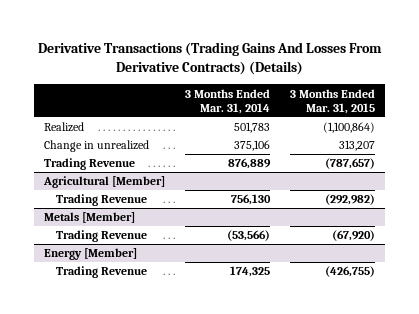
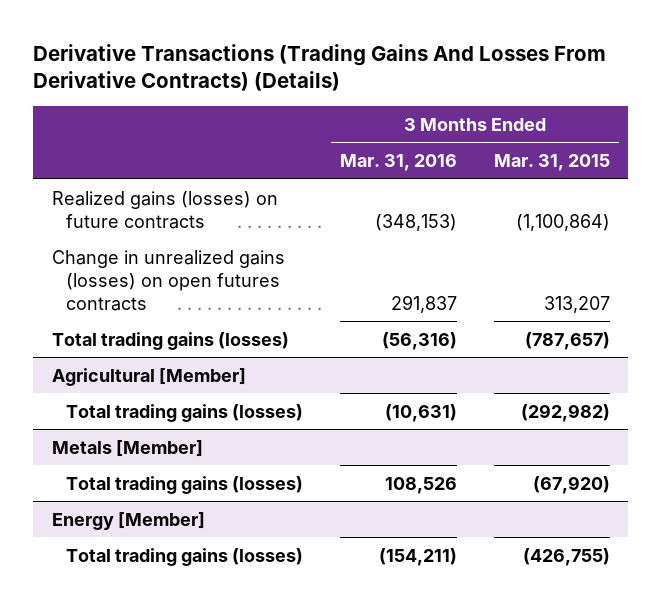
[185,88,271,114] 3 Months Ended Mar. 31, 2014 -> none
none -> [340,154,458,172] Mar. 31, 2016
[44,122,85,133] Realized -> [51,190,278,229] Realized gains (losses) on future contracts
[44,140,150,153] Change in unrealized -> [51,249,285,311] Change in unrealized gains (losses) on open futures contracts
[44,158,136,171] Trading Revenue -> [51,331,289,350] Total trading gains (losses)
[55,194,147,207] Trading Revenue -> [66,403,304,422] Total trading gains (losses)
[55,230,147,243] Trading Revenue -> [66,475,304,494] Total trading gains (losses)
[55,266,147,279] Trading Revenue -> [66,547,304,566] Total trading gains (losses)

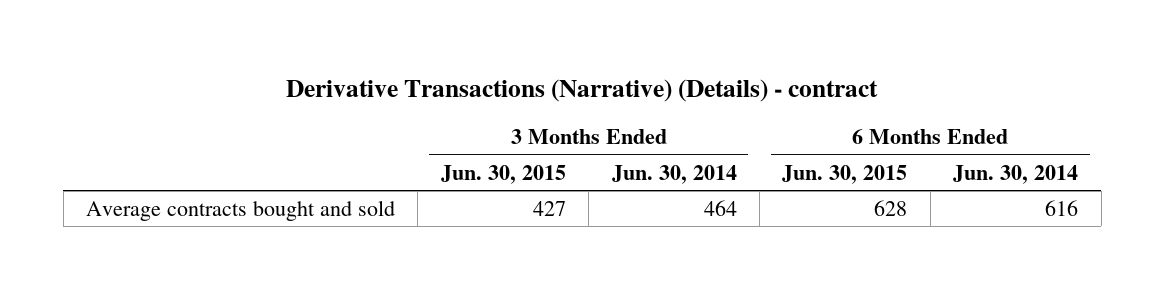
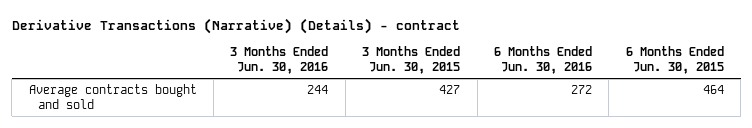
[611,164,737,184] Jun. 30, 2014 -> none
[953,164,1079,184] Jun. 30, 2014 -> none
none -> [230,46,329,74] 3 Months Ended Jun. 30, 2016
none -> [494,46,593,74] 6 Months Ended Jun. 30, 2016
[874,199,908,216] 628 -> [702,85,724,95] 464

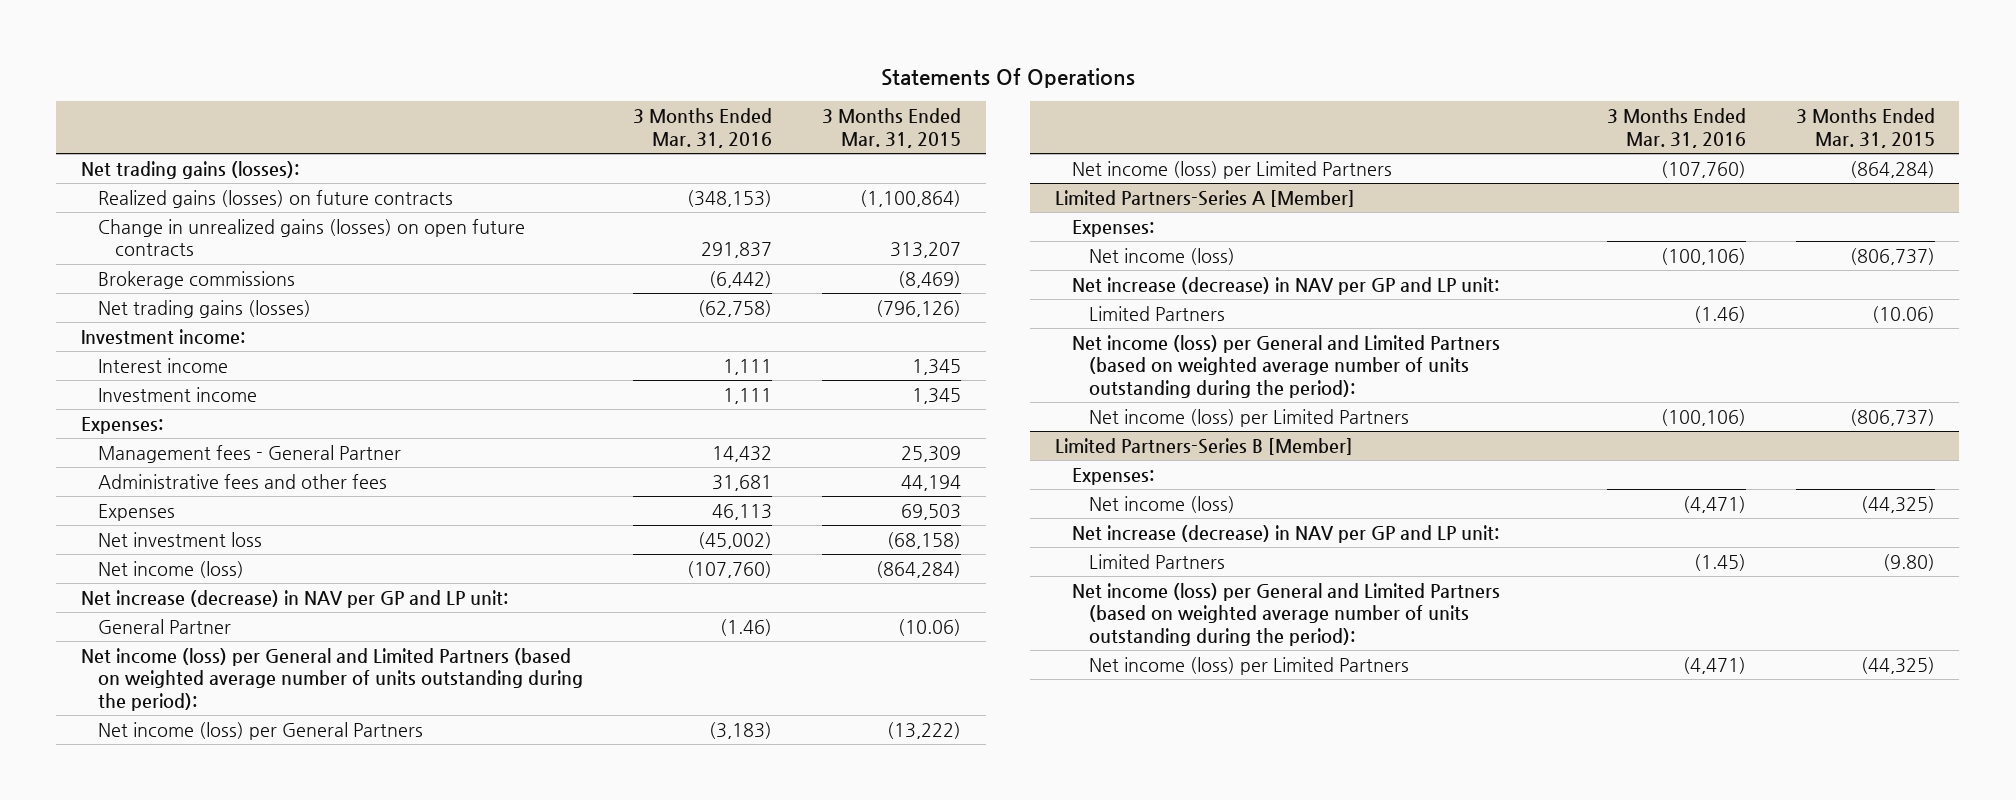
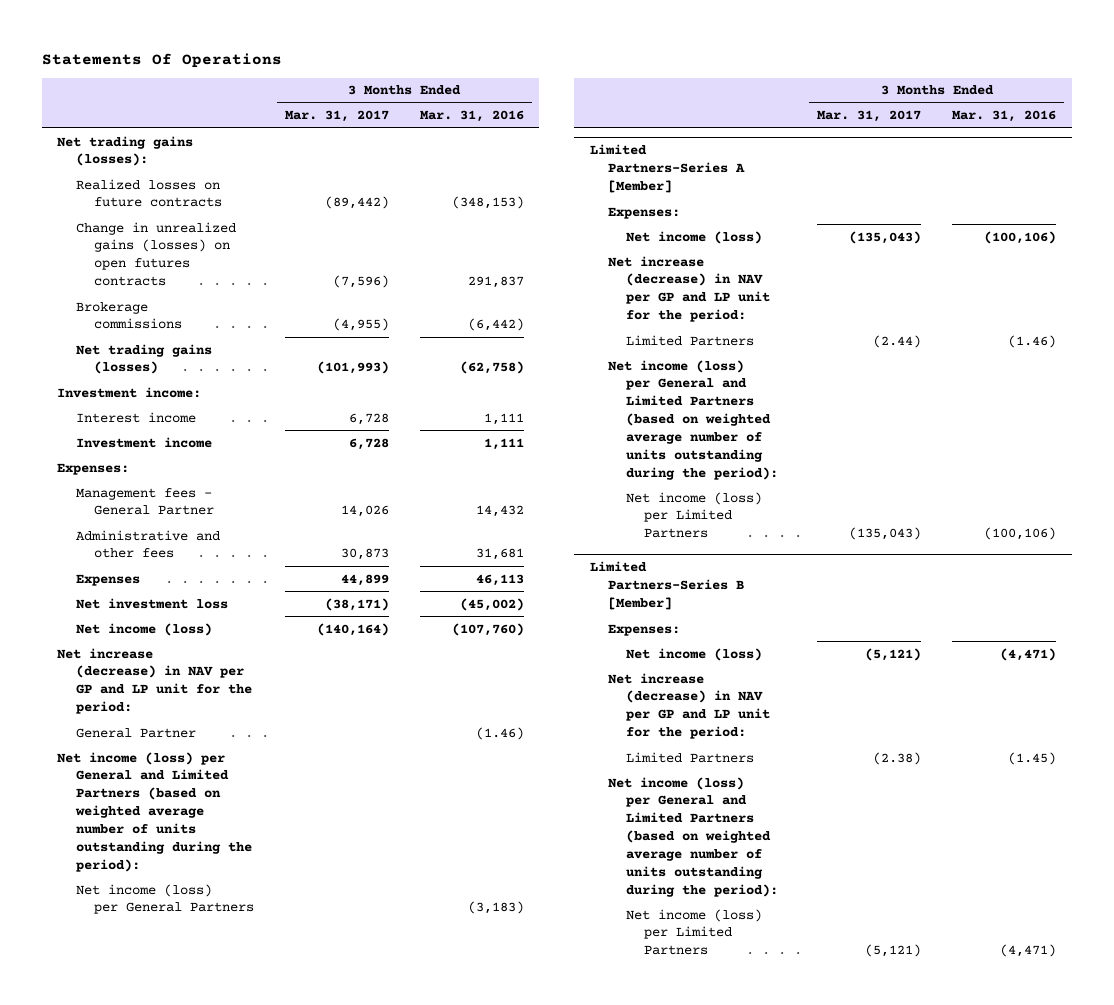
[821,108,961,148] 3 Months Ended Mar. 31, 2015 -> none
none -> [284,110,389,123] Mar. 31, 2017
[98,189,454,208] Realized gains (losses) on future contracts -> [75,178,222,208] Realized losses on future contracts
[98,218,526,257] Change in unrealized gains (losses) on open future contracts -> [75,221,236,287] Change in unrealized gains (losses) on open futures contracts
[98,473,388,489] Administrative fees and other fees -> [75,529,220,559] Administrative and other fees
[81,589,509,608] Net increase (decrease) in NAV per GP and LP unit: -> [57,647,252,715] Net increase (decrease) in NAV per GP and LP unit for the period:
[1071,160,1392,179] Net income (loss) per Limited Partners -> none
[1071,276,1499,295] Net increase (decrease) in NAV per GP and LP unit: -> [608,255,771,323] Net increase (decrease) in NAV per GP and LP unit for the period:
[1071,524,1499,543] Net increase (decrease) in NAV per GP and LP unit: -> [608,672,771,740] Net increase (decrease) in NAV per GP and LP unit for the period:

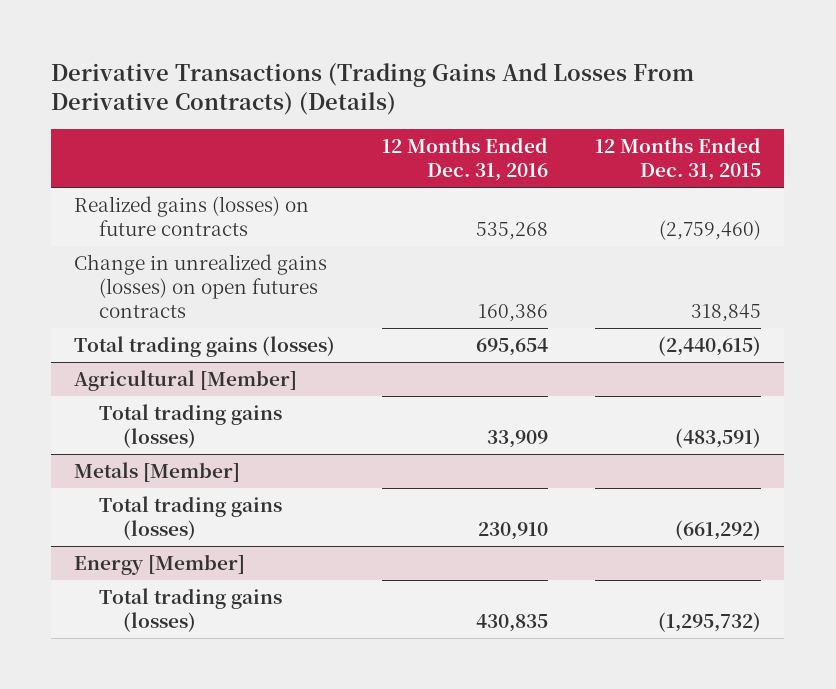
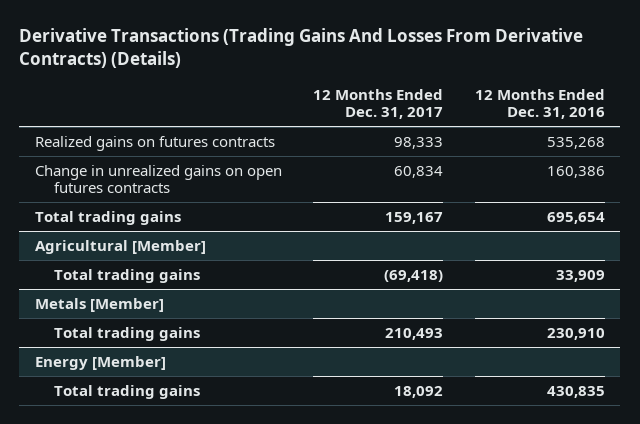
[595,137,762,182] 12 Months Ended Dec. 31, 2015 -> none
none -> [313,88,444,120] 12 Months Ended Dec. 31, 2017
[74,196,310,236] Realized gains (losses) on future contracts -> [35,135,276,151] Realized gains on futures contracts
[74,254,328,318] Change in unrealized gains (losses) on open futures contracts -> [35,164,283,194] Change in unrealized gains on open futures contracts
[74,336,336,358] Total trading gains (losses) -> [35,210,182,225] Total trading gains
[98,404,282,448] Total trading gains (losses) -> [53,268,200,283] Total trading gains
[98,496,282,540] Total trading gains (losses) -> [53,326,200,341] Total trading gains
[98,588,282,632] Total trading gains (losses) -> [53,384,200,399] Total trading gains

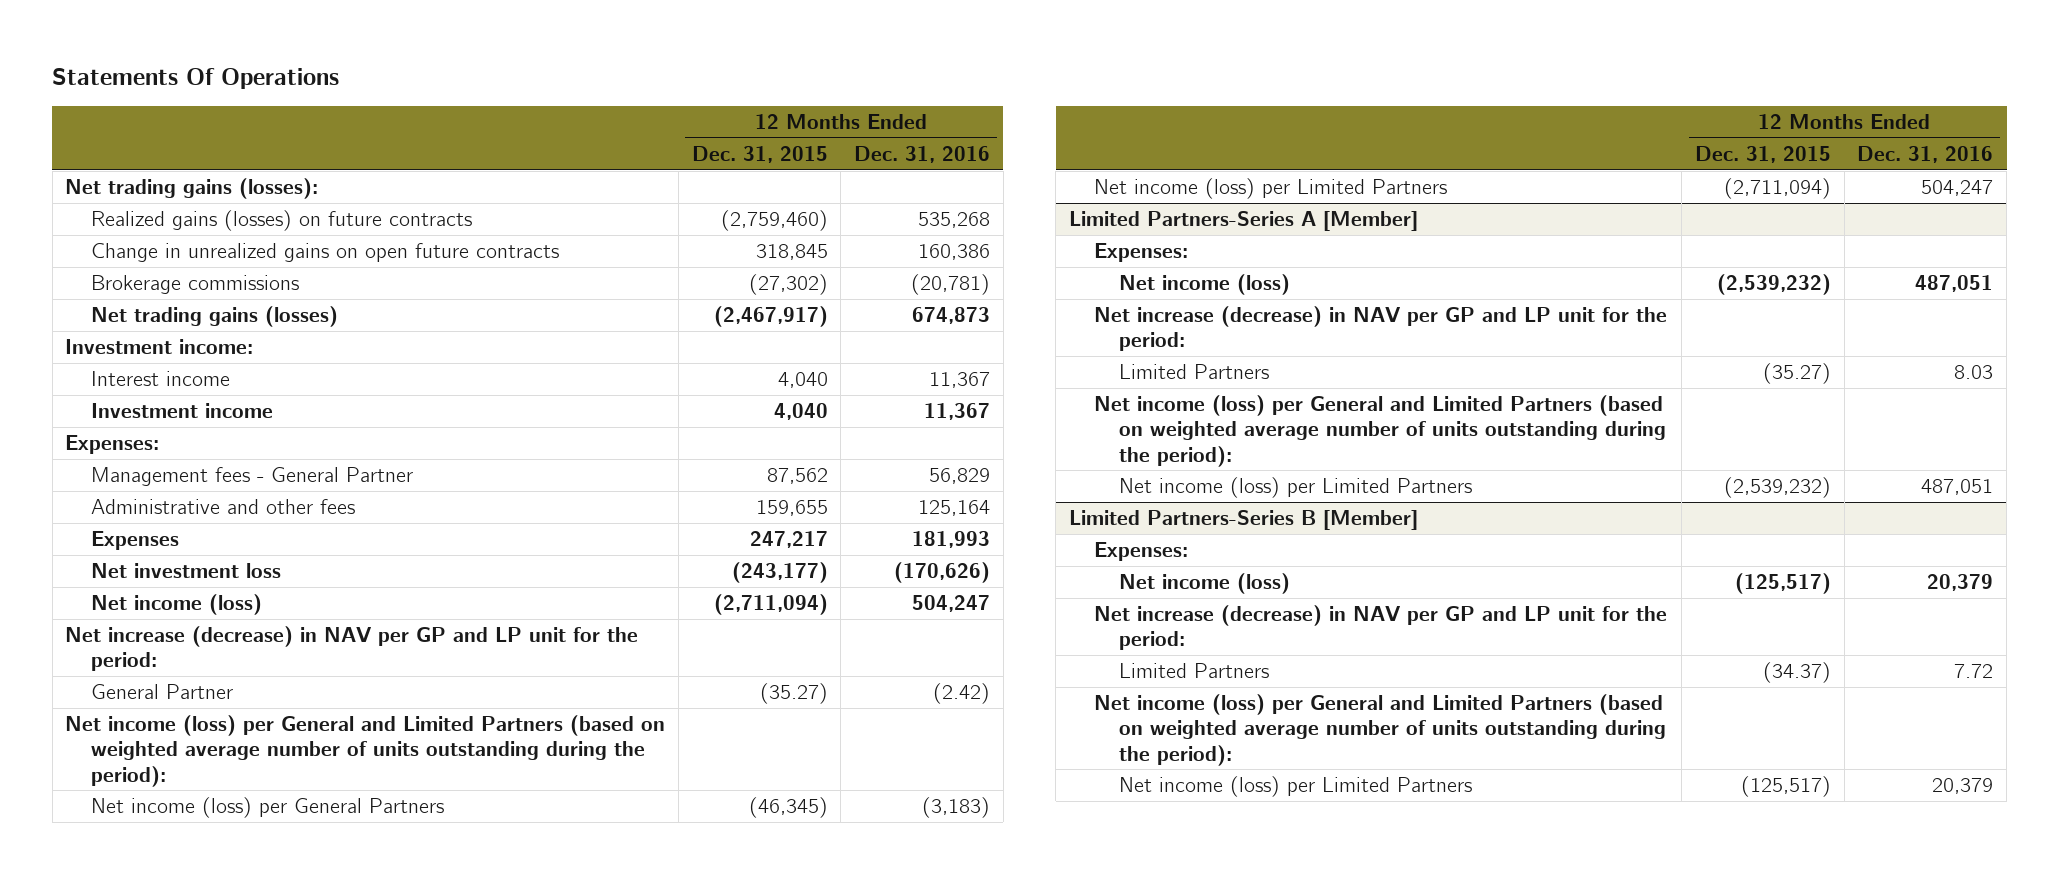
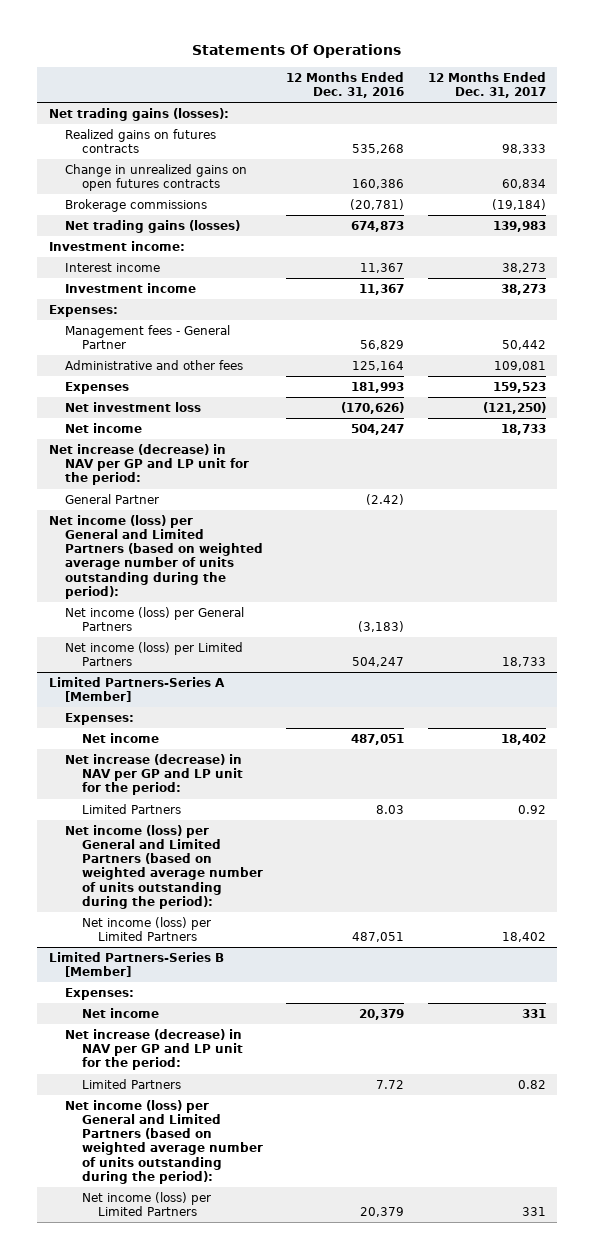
[691,145,828,163] Dec. 31, 2015 -> none
none -> [427,71,546,99] 12 Months Ended Dec. 31, 2017
[90,210,472,232] Realized gains (losses) on future contracts -> [65,128,217,154] Realized gains on futures contracts
[90,243,559,263] Change in unrealized gains on open future contracts -> [65,163,248,192] Change in unrealized gains on open futures contracts
[90,594,262,616] Net income (loss) -> [65,422,143,433] Net income
[1119,274,1291,296] Net income (loss) -> [81,732,159,743] Net income
[1119,573,1291,595] Net income (loss) -> [81,1007,159,1018] Net income

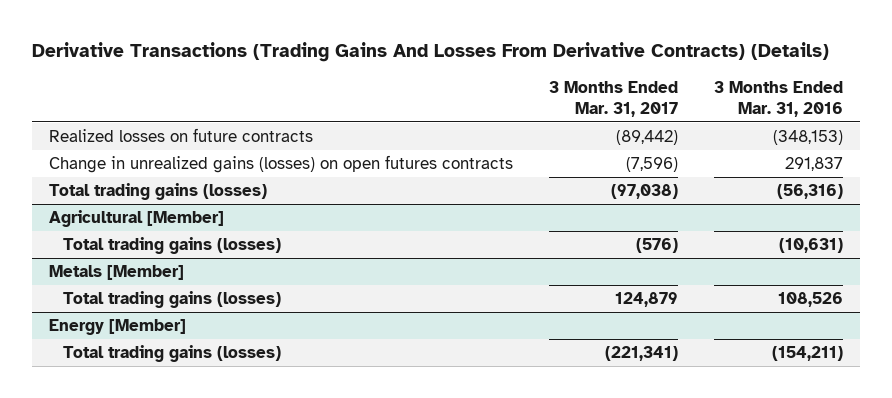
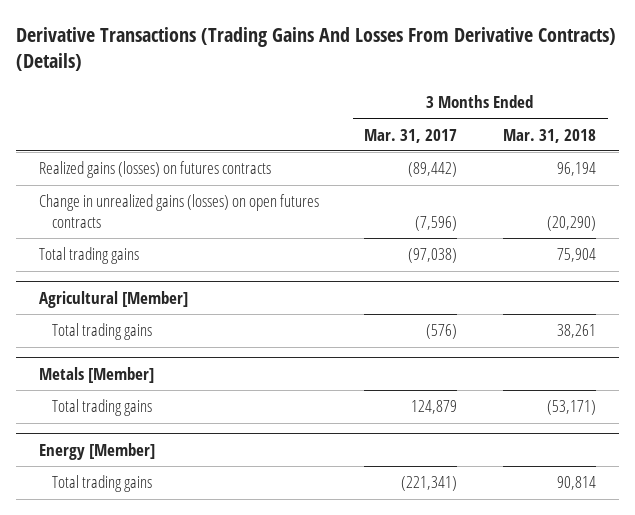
[713,81,843,117] 3 Months Ended Mar. 31, 2016 -> none
none -> [503,128,597,143] Mar. 31, 2018
[49,128,314,143] Realized losses on future contracts -> [38,161,271,179] Realized gains (losses) on futures contracts
[49,183,268,201] Total trading gains (losses) -> [38,247,139,265] Total trading gains
[63,237,282,255] Total trading gains (losses) -> [52,323,153,341] Total trading gains
[63,291,282,309] Total trading gains (losses) -> [52,399,153,417] Total trading gains
[63,345,282,363] Total trading gains (losses) -> [52,475,153,493] Total trading gains

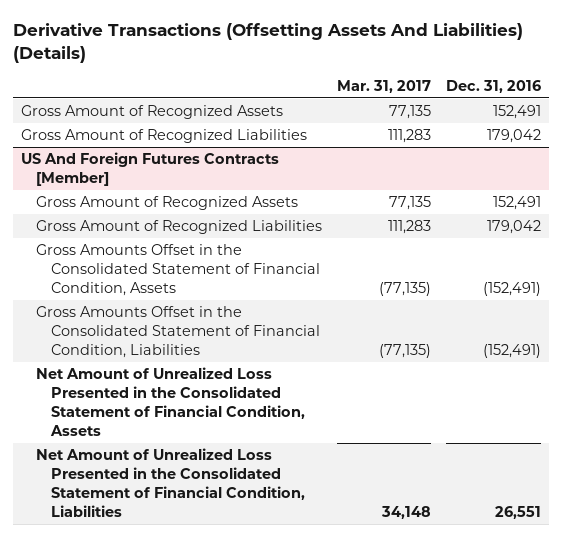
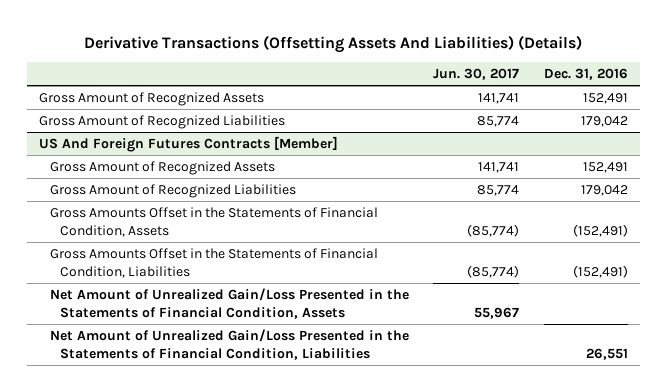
[337,79,432,93] Mar. 31, 2017 -> none
none -> [433,68,520,81] Jun. 30, 2017
[36,244,321,297] Gross Amounts Offset in the Consolidated Statement of Financial Condition, Assets -> [49,206,378,237] Gross Amounts Offset in the Statements of Financial Condition, Assets
[36,306,321,359] Gross Amounts Offset in the Consolidated Statement of Financial Condition, Liabilities -> [49,247,378,278] Gross Amounts Offset in the Statements of Financial Condition, Liabilities
[36,367,306,437] Net Amount of Unrealized Loss Presented in the Consolidated Statement of Financial Condition, Assets -> [49,287,409,319] Net Amount of Unrealized Gain/Loss Presented in the Statements of Financial Condition, Assets
[36,448,306,518] Net Amount of Unrealized Loss Presented in the Consolidated Statement of Financial Condition, Liabilities -> [49,328,409,360] Net Amount of Unrealized Gain/Loss Presented in the Statements of Financial Condition, Liabilities

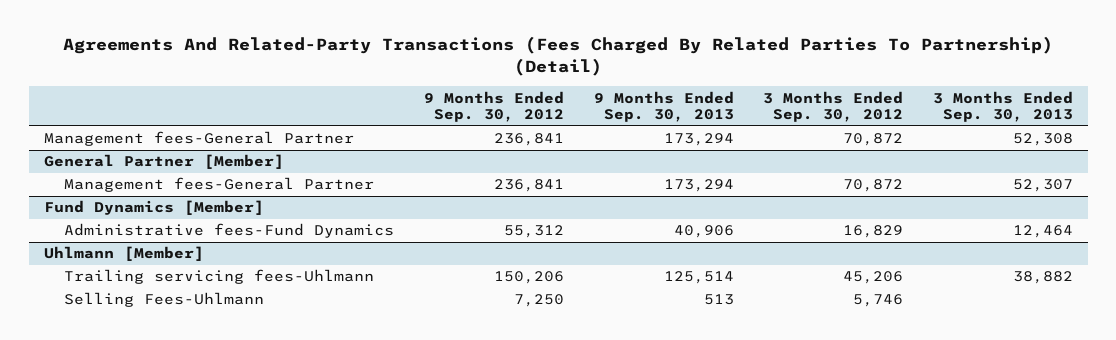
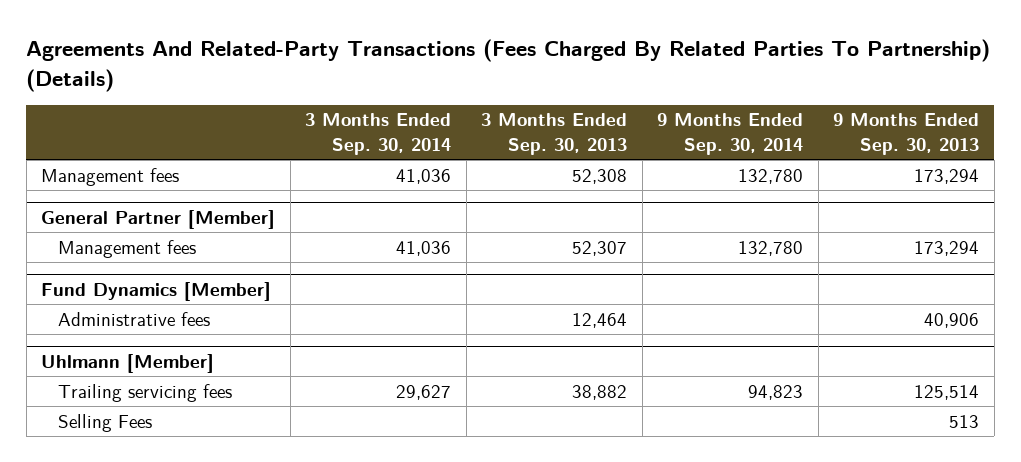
[63,36,1054,77] Agreements And Related-Party Transactions (Fees Charged By Related Parties To Partnership) (Detail) -> [26,38,991,92] Agreements And Related-Party Transactions (Fees Charged By Related Parties To Partnership) (Details)
[423,90,564,123] 9 Months Ended Sep. 30, 2012 -> none
[763,90,904,123] 3 Months Ended Sep. 30, 2012 -> none
none -> [305,113,452,155] 3 Months Ended Sep. 30, 2014
none -> [657,113,804,155] 9 Months Ended Sep. 30, 2014
[43,131,354,147] Management fees-General Partner -> [41,167,180,186] Management fees
[64,177,375,193] Management fees-General Partner -> [58,239,197,258] Management fees
[64,223,395,239] Administrative fees-Fund Dynamics -> [58,311,211,326] Administrative fees
[64,269,375,285] Trailing servicing fees-Uhlmann -> [58,383,233,402] Trailing servicing fees
[64,292,265,308] Selling Fees-Uhlmann -> [58,413,153,432] Selling Fees

